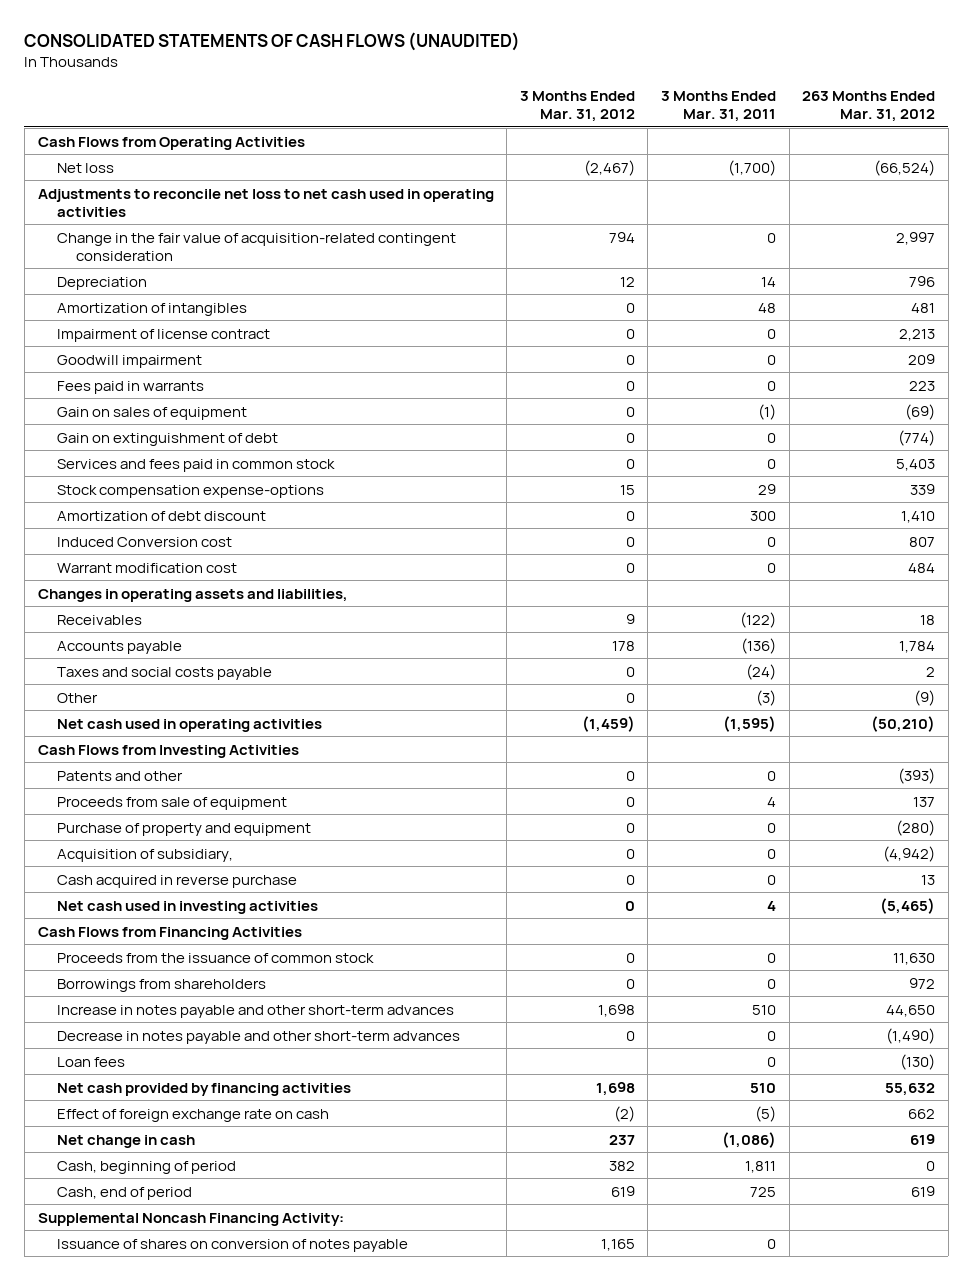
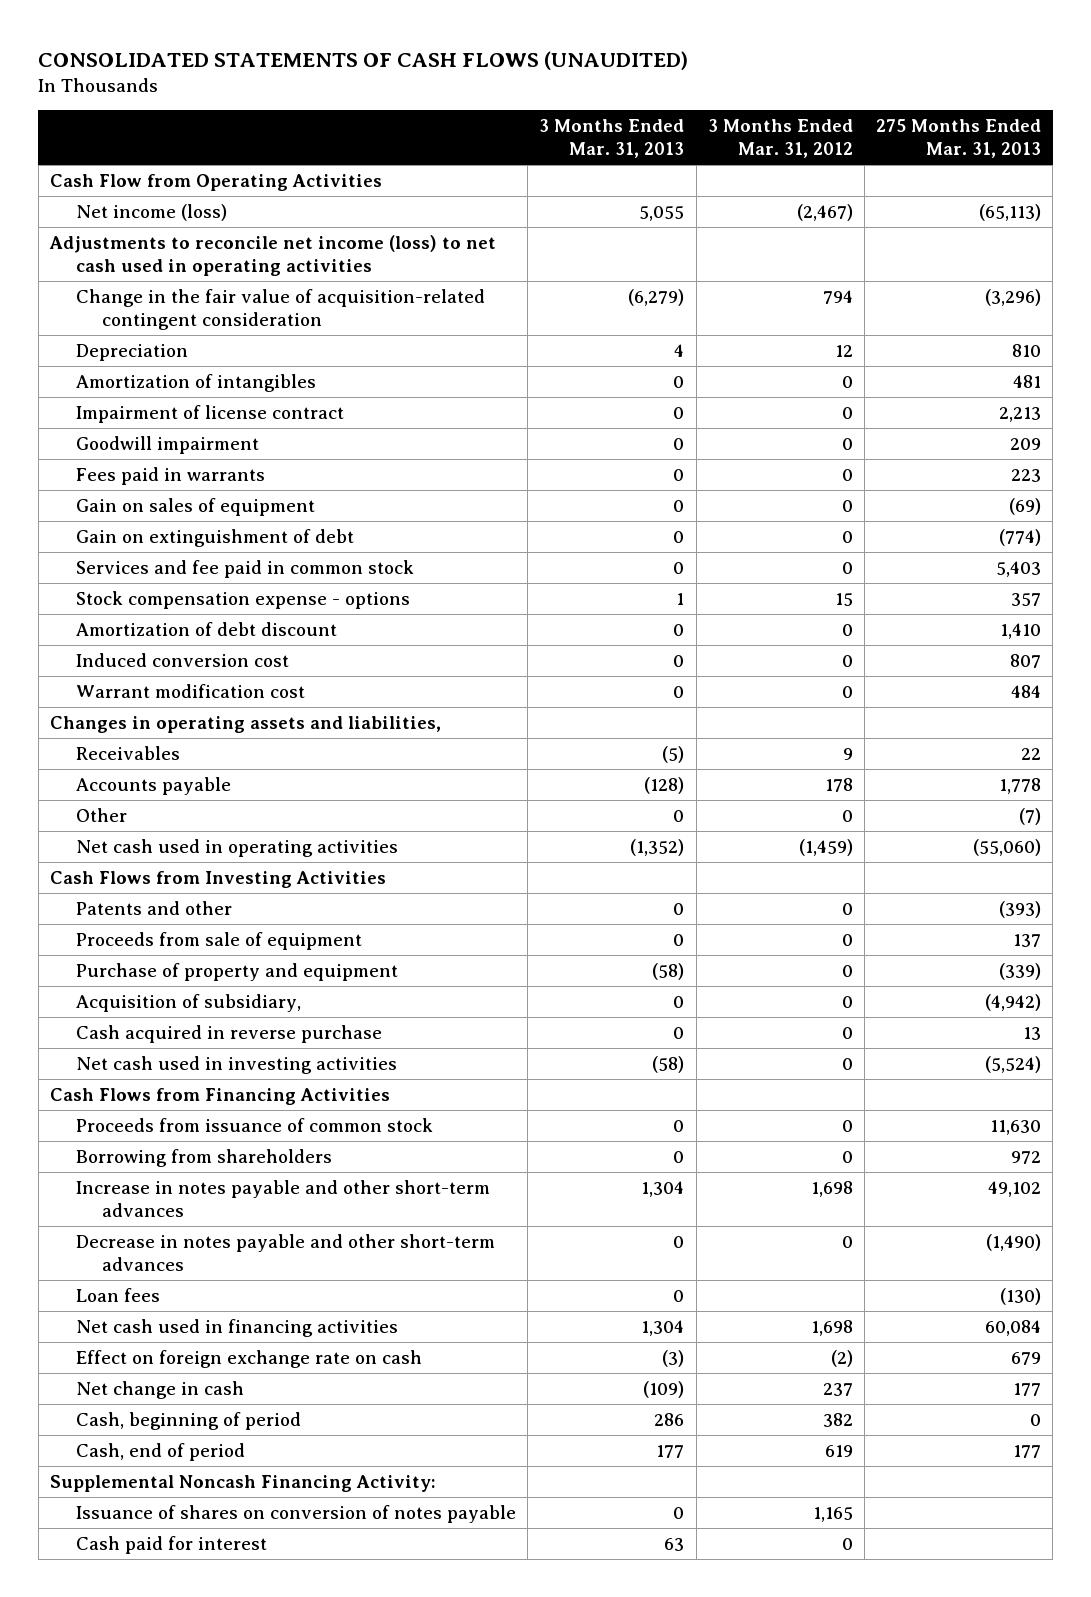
[660,90,776,122] 3 Months Ended Mar. 31, 2011 -> none
[802,90,936,122] 263 Months Ended Mar. 31, 2012 -> none
none -> [539,119,685,159] 3 Months Ended Mar. 31, 2013
none -> [876,119,1042,159] 275 Months Ended Mar. 31, 2013
[37,136,305,150] Cash Flows from Operating Activities -> [49,173,382,191] Cash Flow from Operating Activities
[56,162,114,173] Net loss -> [75,203,227,221] Net income (loss)
[37,188,494,217] Adjustments to reconcile net loss to net cash used in operating activities -> [48,234,496,276] Adjustments to reconcile net income (loss) to net cash used in operating activities
[56,458,335,472] Services and fees paid in common stock -> [75,559,414,578] Services and fee paid in common stock
[56,484,324,498] Stock compensation expense-options -> [75,590,410,609] Stock compensation expense - options
[56,536,232,547] Induced Conversion cost -> [75,652,289,667] Induced conversion cost
[56,666,272,680] Taxes and social costs payable -> none
[56,952,374,963] Proceeds from the issuance of common stock -> [75,1117,433,1132] Proceeds from issuance of common stock
[56,978,266,992] Borrowings from shareholders -> [75,1148,332,1167] Borrowing from shareholders
[56,1082,351,1096] Net cash provided by financing activities -> [75,1318,398,1337] Net cash used in financing activities
[56,1108,329,1122] Effect of foreign exchange rate on cash -> [75,1349,422,1368] Effect on foreign exchange rate on cash
none -> [75,1535,267,1554] Cash paid for interest

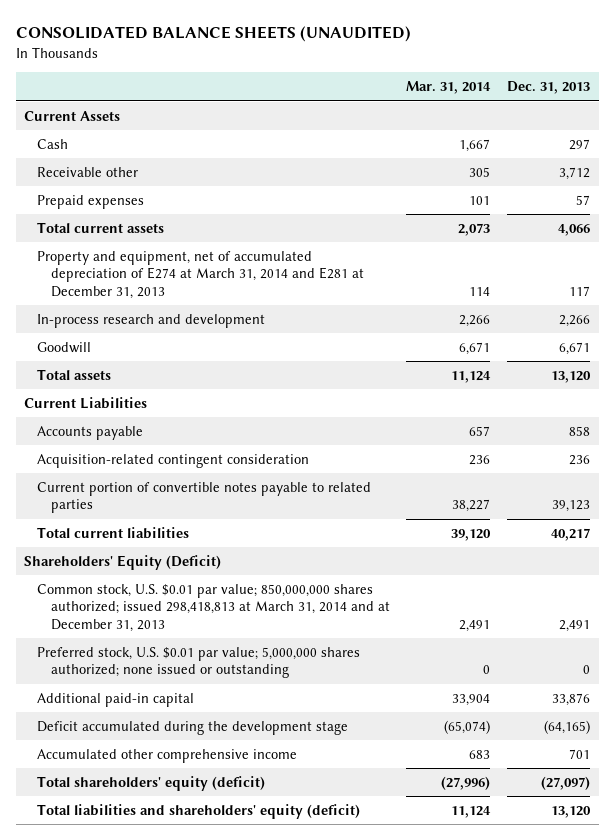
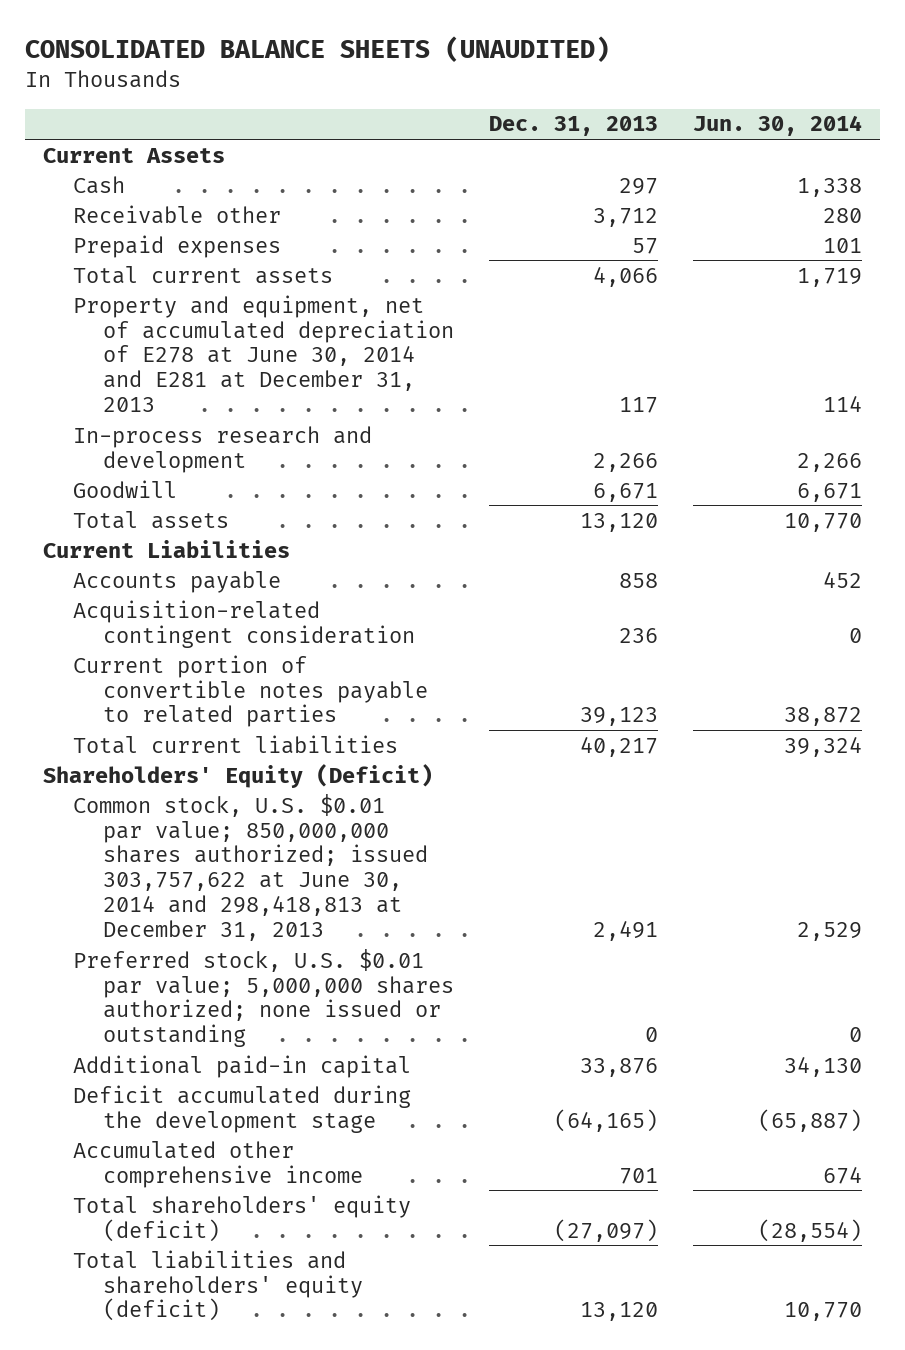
[406,81,492,95] Mar. 31, 2014 -> none
none -> [693,115,863,137] Jun. 30, 2014
[37,250,364,299] Property and equipment, net of accumulated depreciation of E274 at March 31, 2014 and E281 at December 31, 2013 -> [72,294,454,413] Property and equipment, net of accumulated depreciation of E278 at June 30, 2014 and E281 at December 31, 2013
[37,583,390,632] Common stock, U.S. $0.01 par value; 850,000,000 shares authorized; issued 298,418,813 at March 31, 2014 and at December 31, 2013 -> [72,793,428,941] Common stock, U.S. $0.01 par value; 850,000,000 shares authorized; issued 303,757,622 at June 30, 2014 and 298,418,813 at December 31, 2013

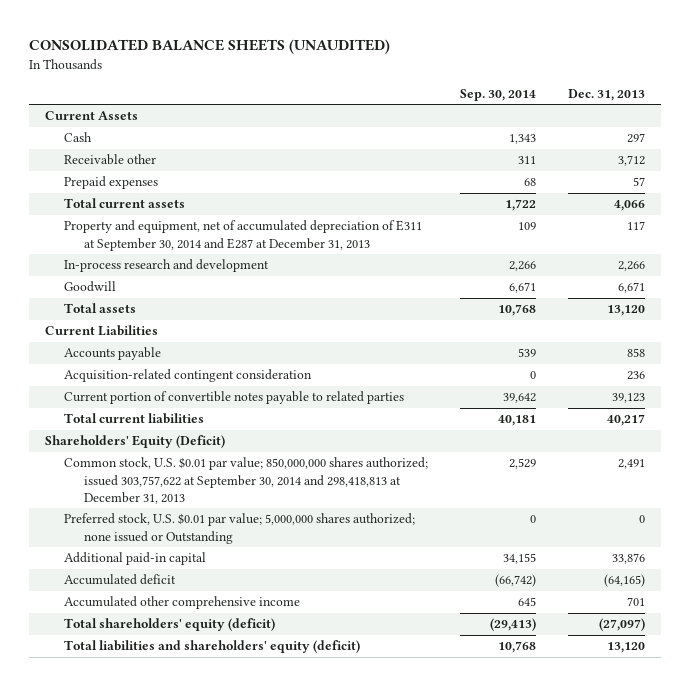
[693,115,863,137] Jun. 30, 2014 -> none
none -> [460,88,537,101] Sep. 30, 2014
[72,294,454,413] Property and equipment, net of accumulated depreciation of E278 at June 30, 2014 and E281 at December 31, 2013 -> [64,220,423,251] Property and equipment, net of accumulated depreciation of E311 at September 30, 2014 and E287 at December 31, 2013
[72,793,428,941] Common stock, U.S. $0.01 par value; 850,000,000 shares authorized; issued 303,757,622 at June 30, 2014 and 298,418,813 at December 31, 2013 -> [64,457,429,504] Common stock, U.S. $0.01 par value; 850,000,000 shares authorized; issued 303,757,622 at September 30, 2014 and 298,418,813 at December 31, 2013
[72,948,454,1048] Preferred stock, U.S. $0.01 par value; 5,000,000 shares authorized; none issued or outstanding -> [64,513,416,544] Preferred stock, U.S. $0.01 par value; 5,000,000 shares authorized; none issued or Outstanding
[72,1084,411,1133] Deficit accumulated during the development stage -> [64,574,177,586] Accumulated deficit

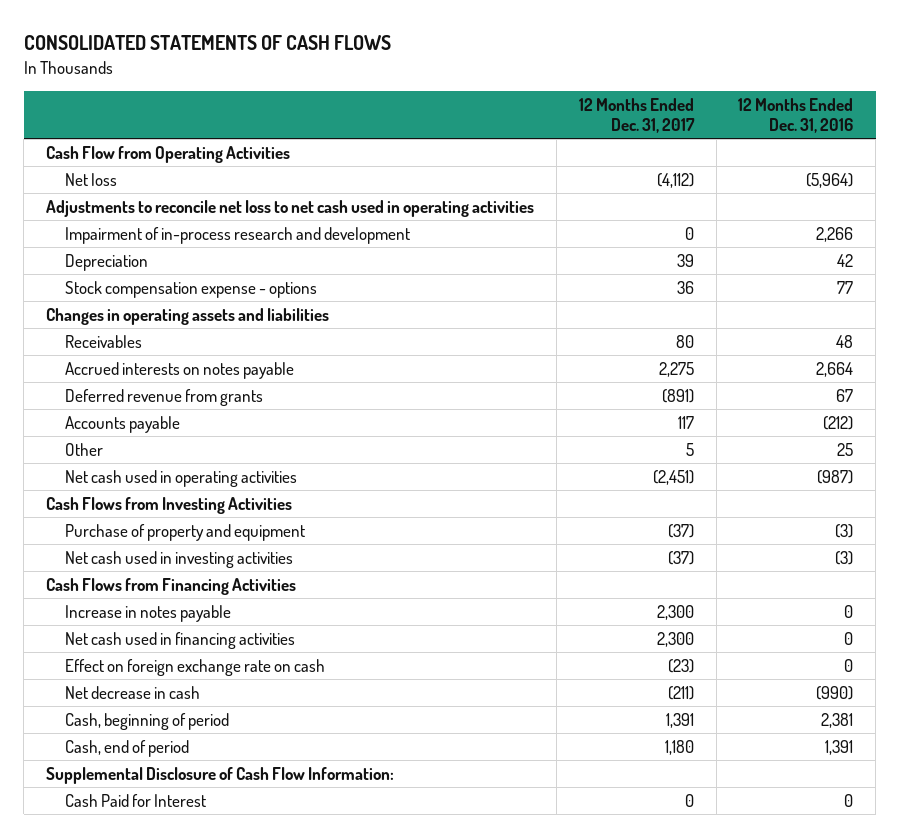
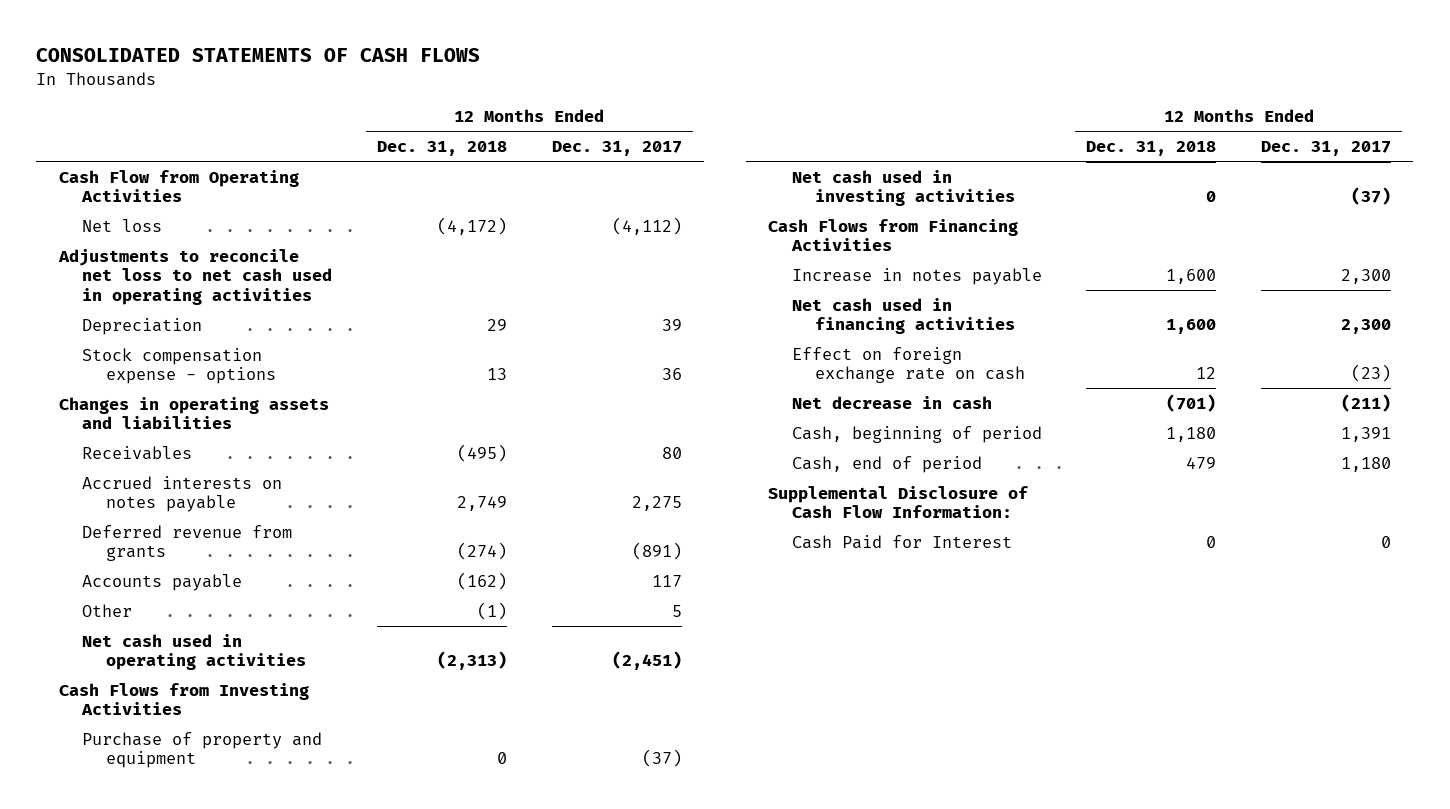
[738,97,854,133] 12 Months Ended Dec. 31, 2016 -> none
none -> [377,141,508,157] Dec. 31, 2018
[65,226,411,244] Impairment of in-process research and development -> none

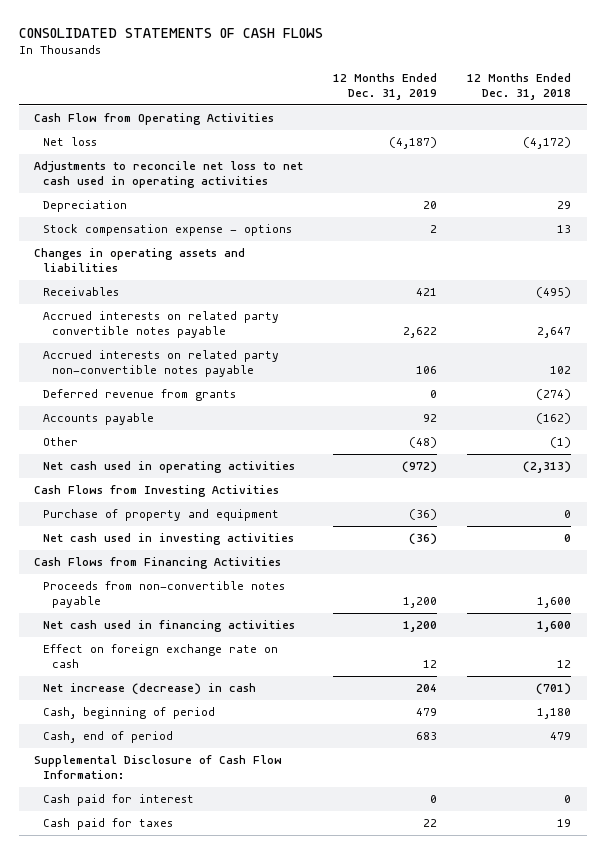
[551,141,682,157] Dec. 31, 2017 -> none
none -> [333,73,438,100] 12 Months Ended Dec. 31, 2019
[82,475,283,513] Accrued interests on notes payable -> [42,311,279,338] Accrued interests on related party convertible notes payable
[457,496,508,512] 2,749 -> [537,326,572,338] 2,647
none -> [42,350,279,377] Accrued interests on related party non-convertible notes payable
[791,267,1042,285] Increase in notes payable -> [42,581,285,608] Proceeds from non-convertible notes payable
[791,395,992,409] Net decrease in cash -> [42,683,256,696] Net increase (decrease) in cash
[791,534,1012,549] Cash Paid for Interest -> [42,794,194,807] Cash paid for interest
none -> [42,818,173,831] Cash paid for taxes

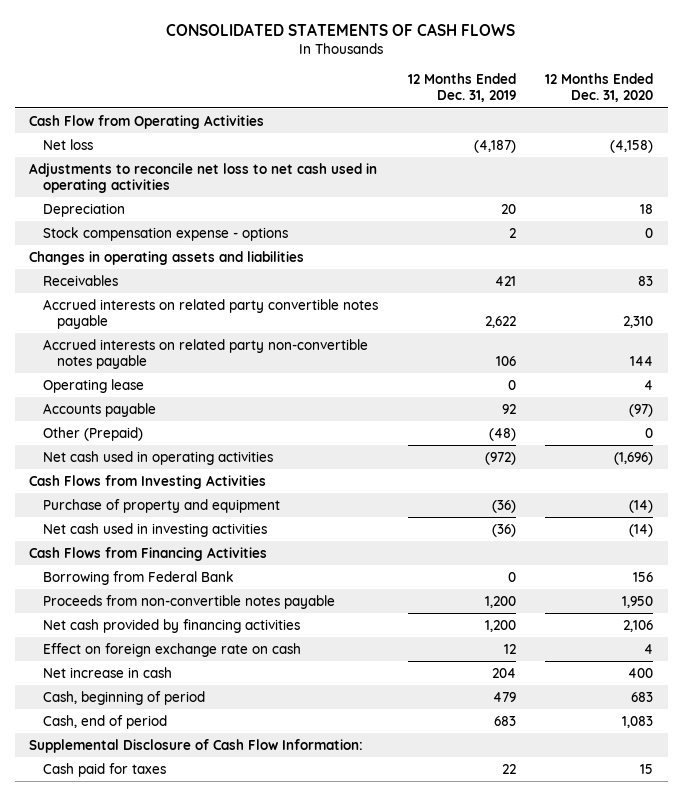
[467,73,572,100] 12 Months Ended Dec. 31, 2018 -> none
none -> [545,73,654,103] 12 Months Ended Dec. 31, 2020
[42,389,236,402] Deferred revenue from grants -> none
none -> [43,378,145,393] Operating lease
[42,437,78,447] Other -> [43,426,144,441] Other (Prepaid)
none -> [43,570,235,585] Borrowing from Federal Bank
[42,620,295,633] Net cash used in financing activities -> [43,618,301,633] Net cash provided by financing activities
[42,683,256,696] Net increase (decrease) in cash -> [43,666,173,678] Net increase in cash
[42,794,194,807] Cash paid for interest -> none

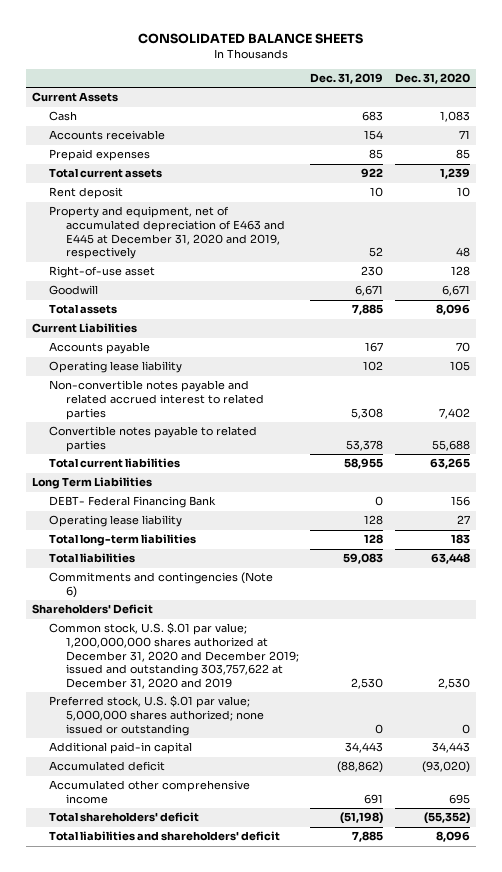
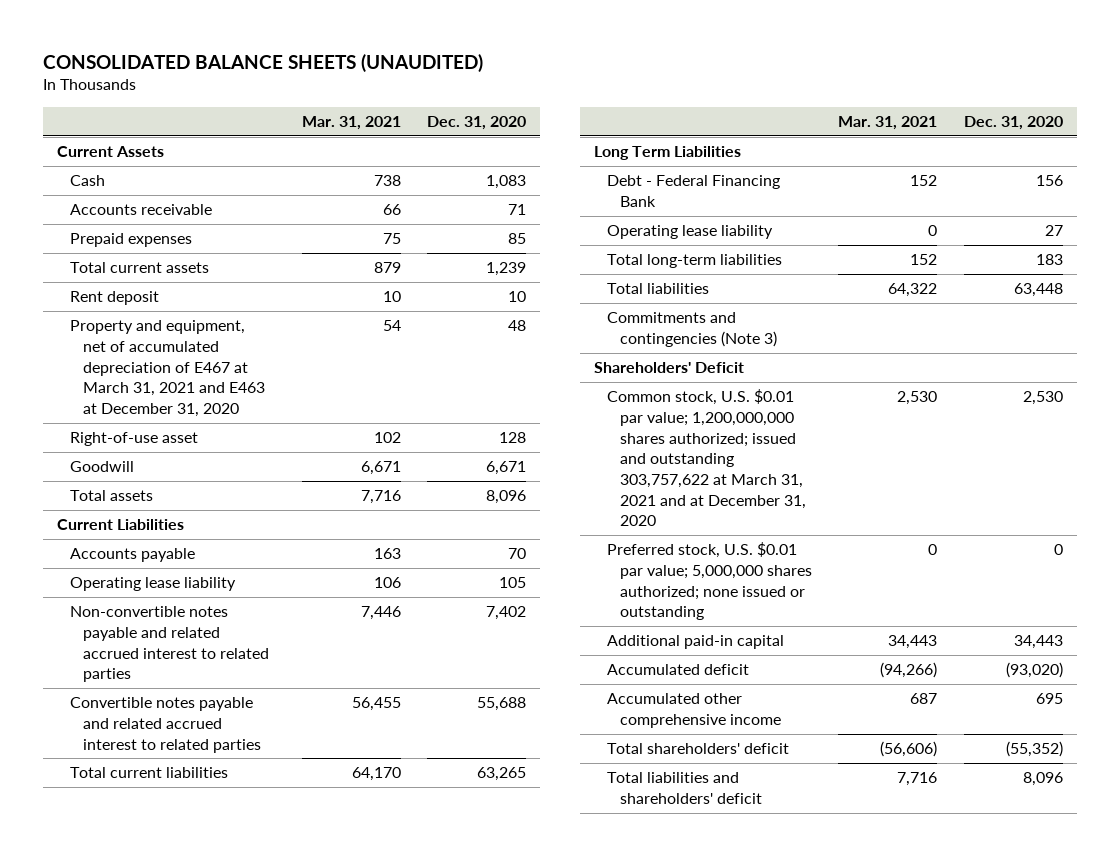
[138,32,364,44] CONSOLIDATED BALANCE SHEETS -> [43,53,484,72] CONSOLIDATED BALANCE SHEETS (UNAUDITED)
[310,72,384,84] Dec. 31, 2019 -> none
none -> [301,115,401,130] Mar. 31, 2021
[48,206,285,260] Property and equipment, net of accumulated depreciation of E463 and E445 at December 31, 2020 and 2019, respectively -> [69,320,265,417] Property and equipment, net of accumulated depreciation of E467 at March 31, 2021 and E463 at December 31, 2020
[48,426,257,452] Convertible notes payable to related parties -> [69,697,261,753] Convertible notes payable and related accrued interest to related parties
[48,496,216,509] DEBT- Federal Financing Bank -> [606,175,780,207] Debt - Federal Financing Bank
[48,572,273,598] Commitments and contingencies (Note 6) -> [606,312,777,347] Commitments and contingencies (Note 3)
[48,622,299,689] Common stock, U.S. $.01 par value; 1,200,000,000 shares authorized at December 31, 2020 and December 2019; issued and outstanding 303,757,622 at December 31, 2020 and 2019 -> [606,389,806,527] Common stock, U.S. $0.01 par value; 1,200,000,000 shares authorized; issued and outstanding 303,757,622 at March 31, 2021 and at December 31, 2020
[48,695,264,736] Preferred stock, U.S. $.01 par value; 5,000,000 shares authorized; none issued or outstanding -> [606,542,812,621] Preferred stock, U.S. $0.01 par value; 5,000,000 shares authorized; none issued or outstanding

